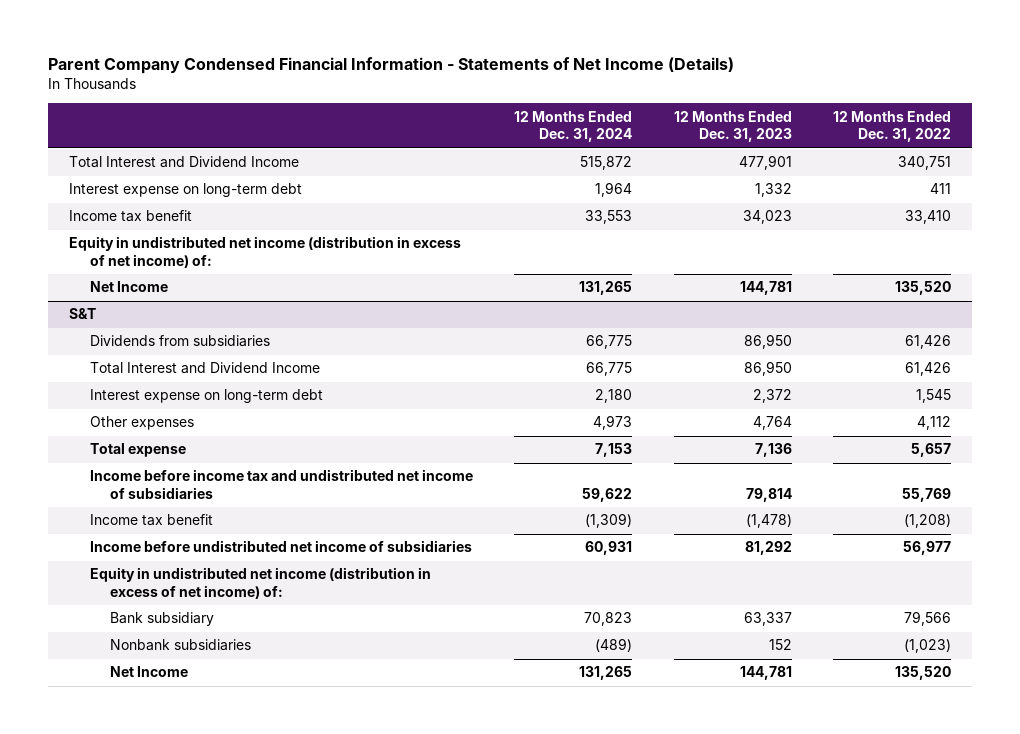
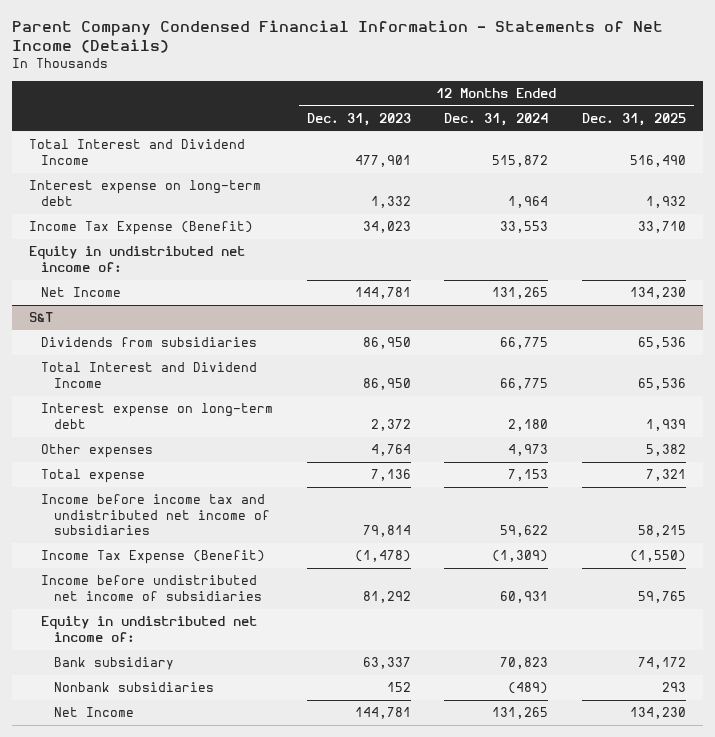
[833,110,952,143] 12 Months Ended Dec. 31, 2022 -> none
none -> [581,113,686,127] Dec. 31, 2025
[69,210,193,223] Income tax benefit -> [28,221,253,236] Income Tax Expense (Benefit)
[69,236,462,269] Equity in undistributed net income (distribution in excess of net income) of: -> [28,246,245,272] Equity in undistributed net income of:
[89,514,213,527] Income tax benefit -> [41,550,266,565] Income Tax Expense (Benefit)
[89,567,431,600] Equity in undistributed net income (distribution in excess of net income) of: -> [41,616,258,642] Equity in undistributed net income of:

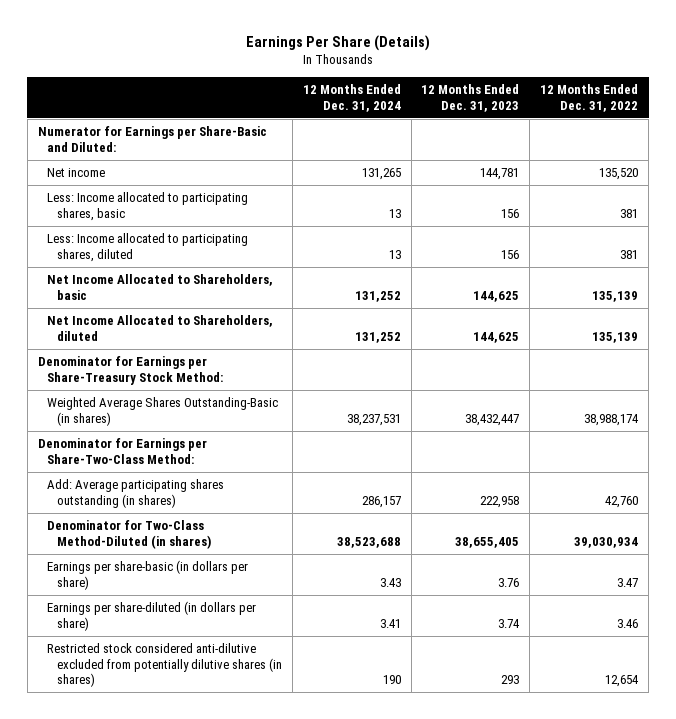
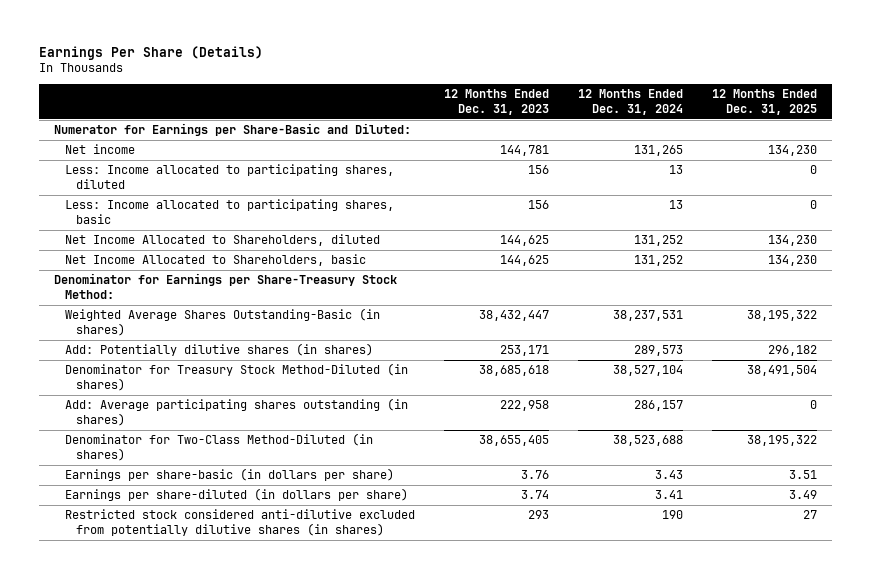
[540,84,639,112] 12 Months Ended Dec. 31, 2022 -> none
none -> [712,89,818,116] 12 Months Ended Dec. 31, 2025
[47,192,249,221] Less: Income allocated to participating shares, basic -> [64,199,394,225] Less: Income allocated to participating shares, basic
[47,274,274,300] Net Income Allocated to Shareholders, basic -> [64,254,366,267] Net Income Allocated to Shareholders, basic
[37,438,207,464] Denominator for Earnings per Share-Two-Class Method: -> none
none -> [64,343,373,357] Add: Potentially dilutive shares (in shares)
none -> [64,363,408,392] Denominator for Treasury Stock Method-Diluted (in shares)

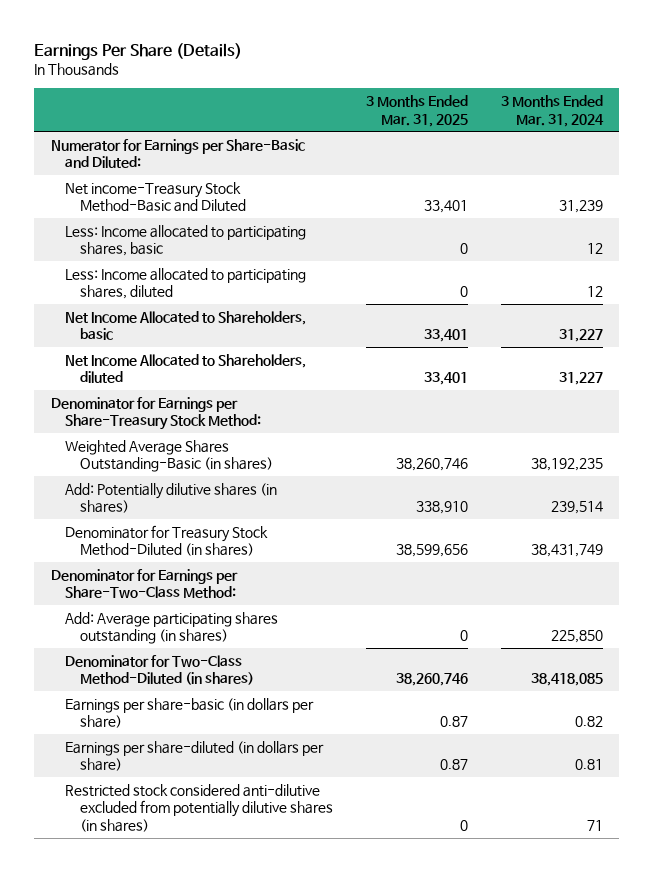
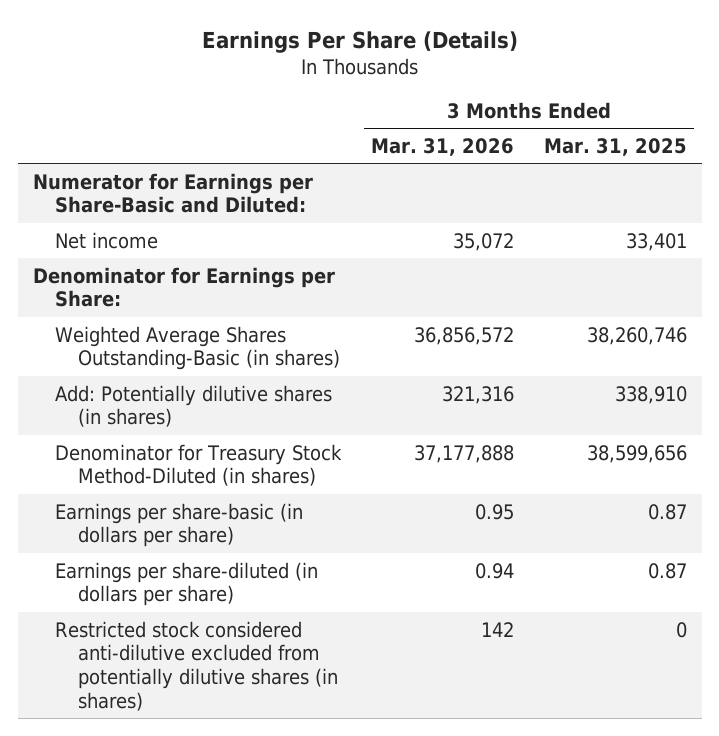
[500,94,604,127] 3 Months Ended Mar. 31, 2024 -> none
none -> [371,137,515,156] Mar. 31, 2026
[65,224,307,257] Less: Income allocated to participating shares, basic -> none
[65,267,307,300] Less: Income allocated to participating shares, diluted -> none
[65,310,307,341] Net Income Allocated to Shareholders, basic -> none
[65,353,307,384] Net Income Allocated to Shareholders, diluted -> none
[65,181,247,213] Net income-Treasury Stock Method-Basic and Diluted -> [55,231,159,249] Net income
[50,396,262,431] Denominator for Earnings per Share-Treasury Stock Method: -> [32,266,335,308] Denominator for Earnings per Share:
[50,568,238,599] Denominator for Earnings per Share-Two-Class Method: -> none
[65,611,279,645] Add: Average participating shares outstanding (in shares) -> none
[65,654,255,686] Denominator for Two-Class Method-Diluted (in shares) -> none

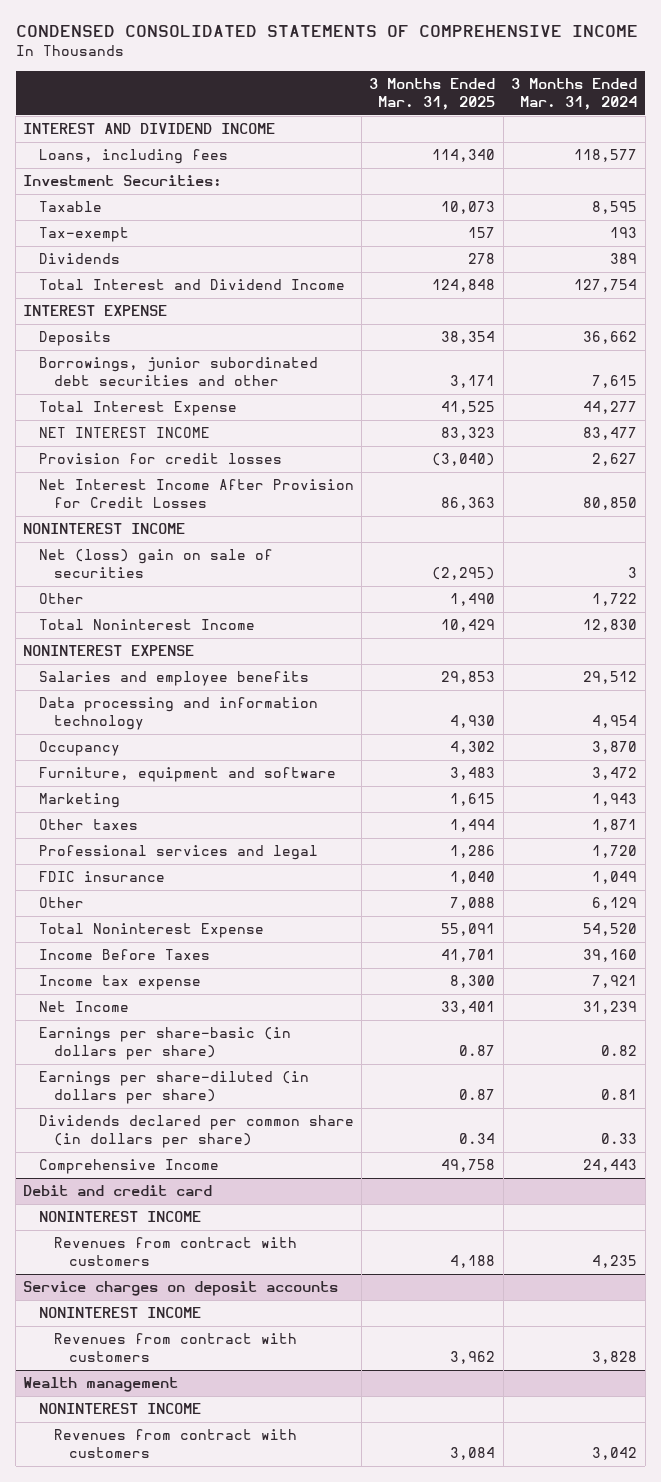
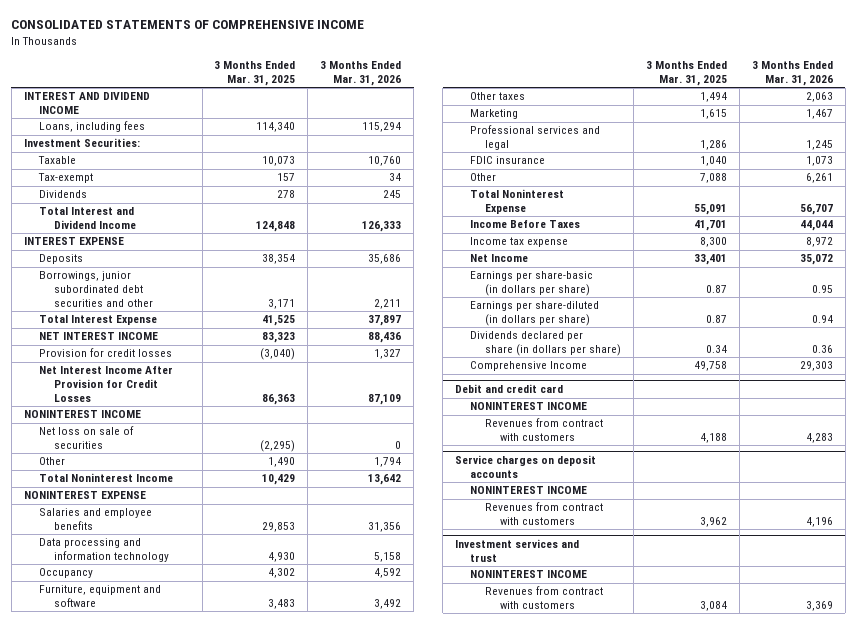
[15,25,638,38] CONDENSED CONSOLIDATED STATEMENTS OF COMPREHENSIVE INCOME -> [11,20,365,30] CONSOLIDATED STATEMENTS OF COMPREHENSIVE INCOME
[511,77,638,110] 3 Months Ended Mar. 31, 2024 -> none
none -> [320,61,402,86] 3 Months Ended Mar. 31, 2026
[38,549,273,579] Net (loss) gain on sale of securities -> [38,426,134,450] Net loss on sale of securities
[38,793,120,809] Marketing -> [470,109,519,120] Marketing
[38,1115,354,1149] Dividends declared per common share (in dollars per share) -> [470,331,622,357] Dividends declared per share (in dollars per share)
[23,1377,179,1393] Wealth management -> [455,539,580,563] Investment services and trust

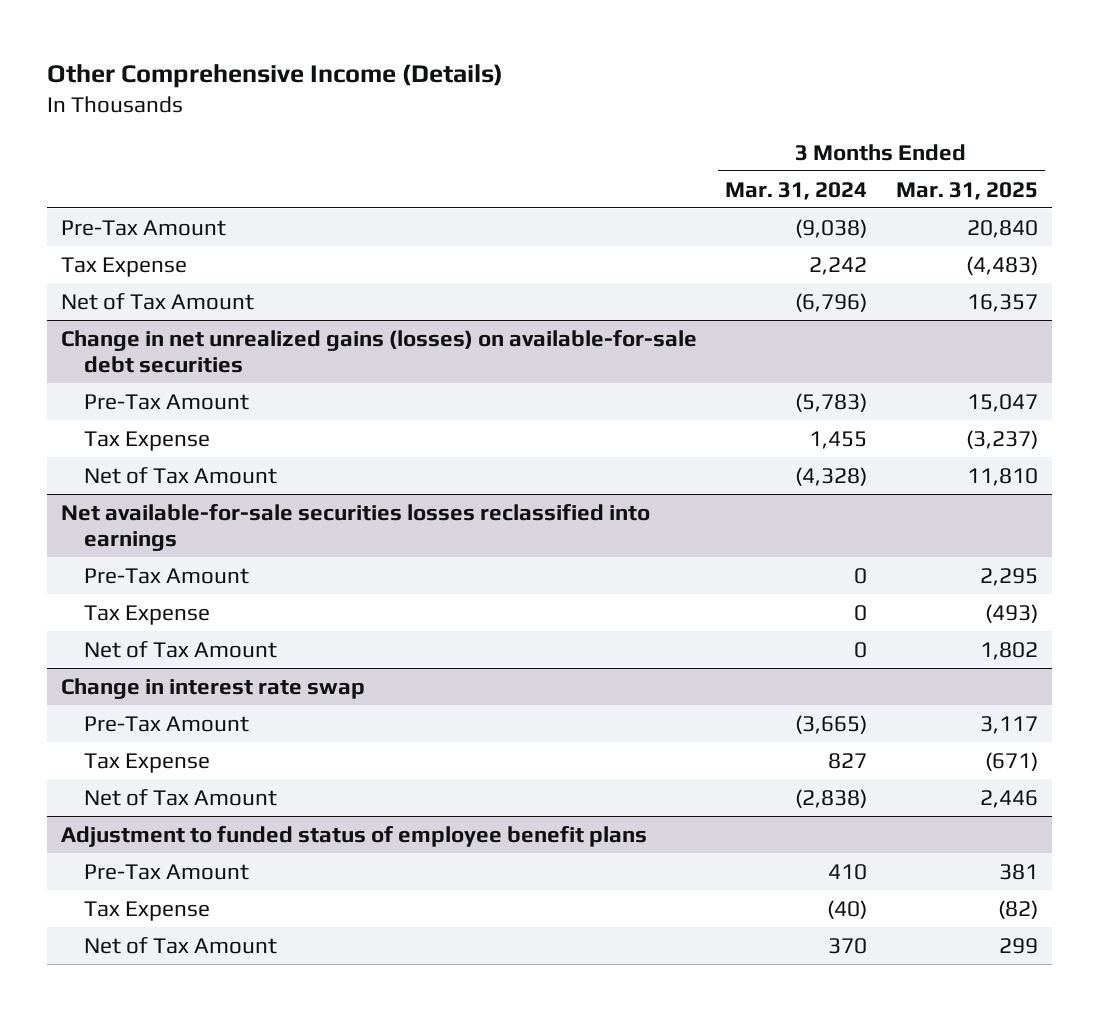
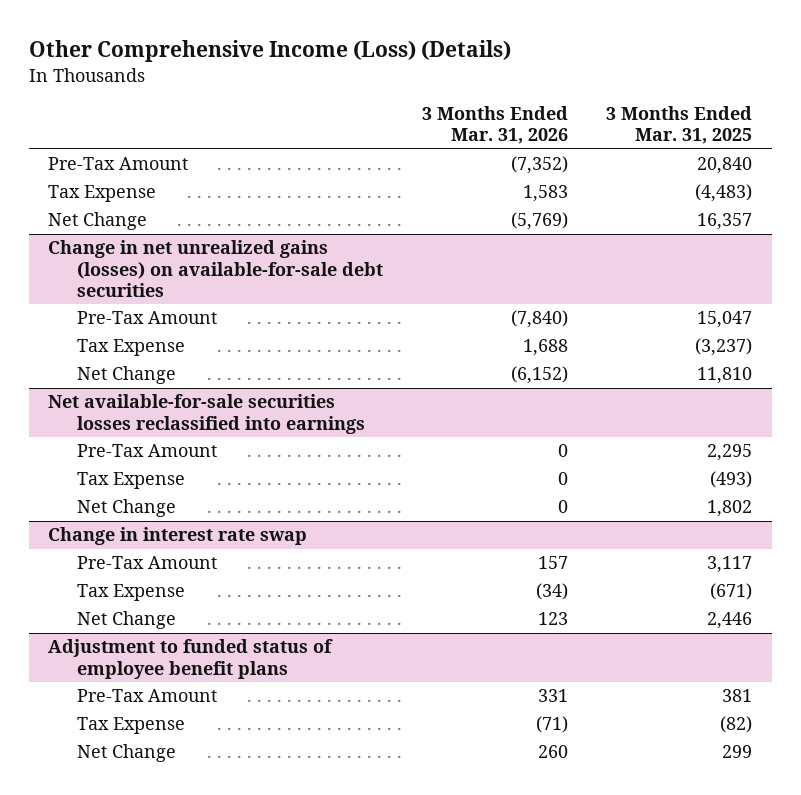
[46,63,503,88] Other Comprehensive Income (Details) -> [28,40,511,63] Other Comprehensive Income (Loss) (Details)
[725,181,868,200] Mar. 31, 2024 -> none
none -> [421,106,568,145] 3 Months Ended Mar. 31, 2026
[61,292,255,310] Net of Tax Amount -> [48,212,148,231] Net Change
[83,466,277,484] Net of Tax Amount -> [76,366,176,385] Net Change
[83,640,277,658] Net of Tax Amount -> [76,499,176,518] Net Change
[83,788,277,806] Net of Tax Amount -> [76,611,176,630] Net Change
[83,936,277,954] Net of Tax Amount -> [76,744,176,763] Net Change

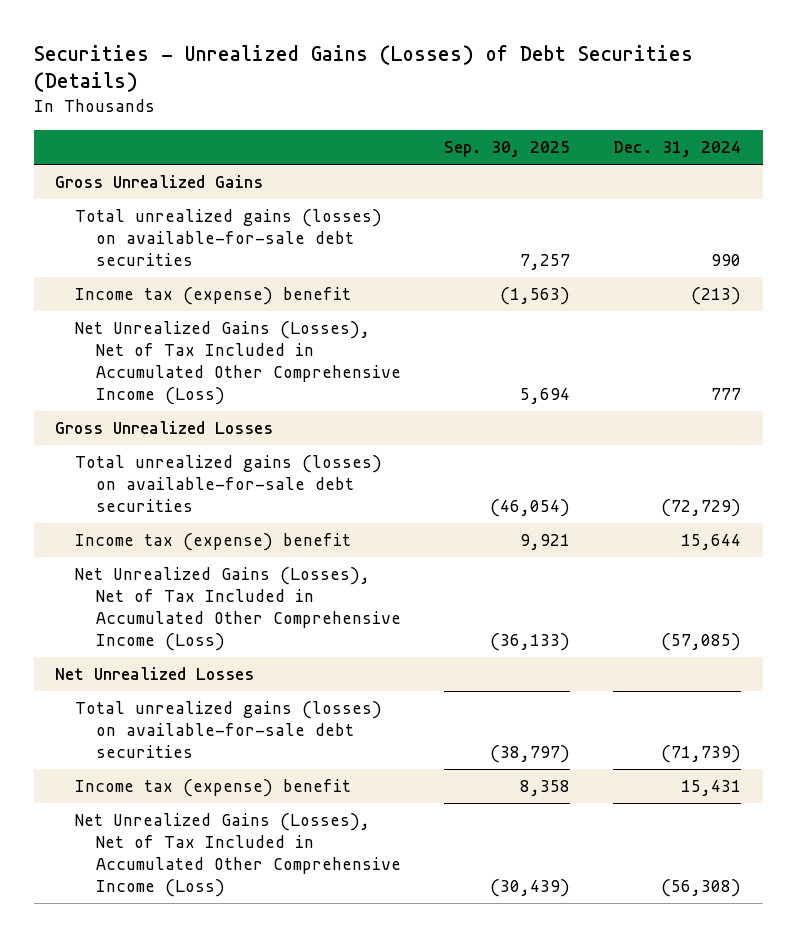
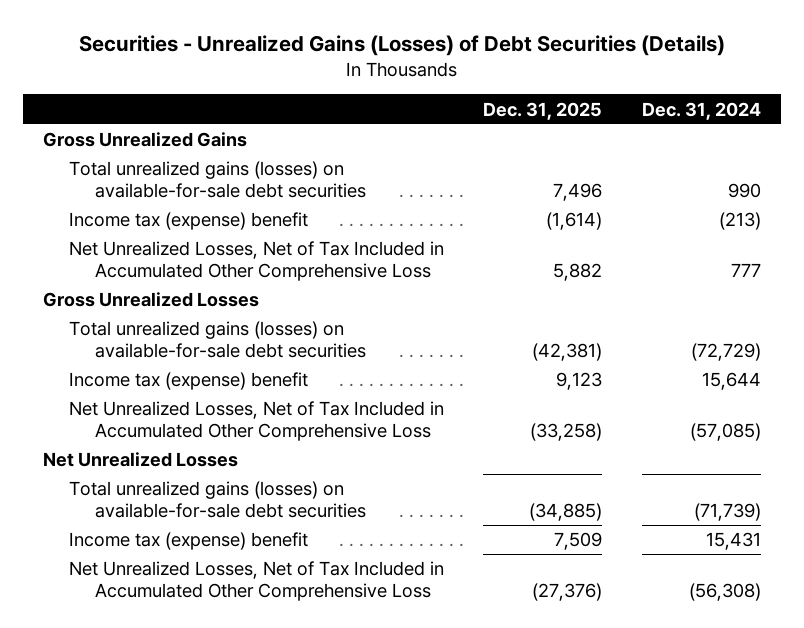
[443,140,570,157] Sep. 30, 2025 -> none
none -> [483,101,603,120] Dec. 31, 2025
[75,321,401,405] Net Unrealized Gains (Losses), Net of Tax Included in Accumulated Other Comprehensive Income (Loss) -> [68,241,444,282] Net Unrealized Losses, Net of Tax Included in Accumulated Other Comprehensive Loss
[75,567,401,651] Net Unrealized Gains (Losses), Net of Tax Included in Accumulated Other Comprehensive Income (Loss) -> [68,401,444,442] Net Unrealized Losses, Net of Tax Included in Accumulated Other Comprehensive Loss
[75,813,401,897] Net Unrealized Gains (Losses), Net of Tax Included in Accumulated Other Comprehensive Income (Loss) -> [68,561,444,602] Net Unrealized Losses, Net of Tax Included in Accumulated Other Comprehensive Loss

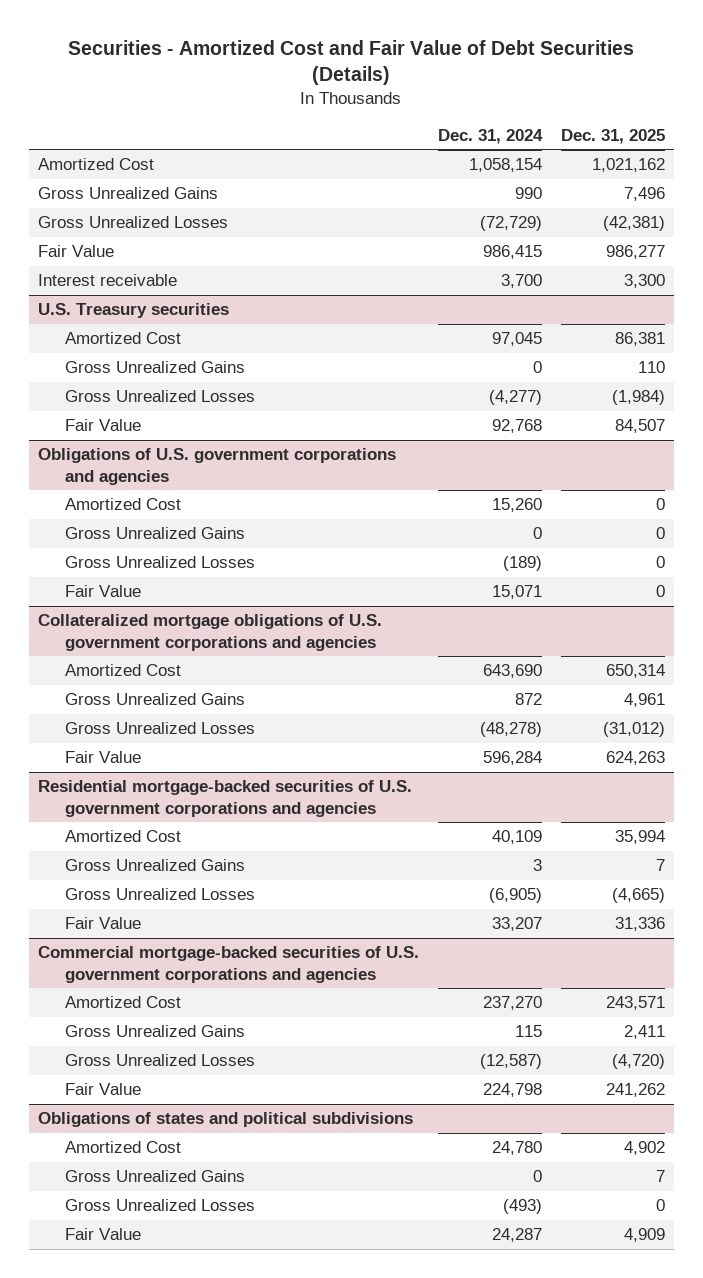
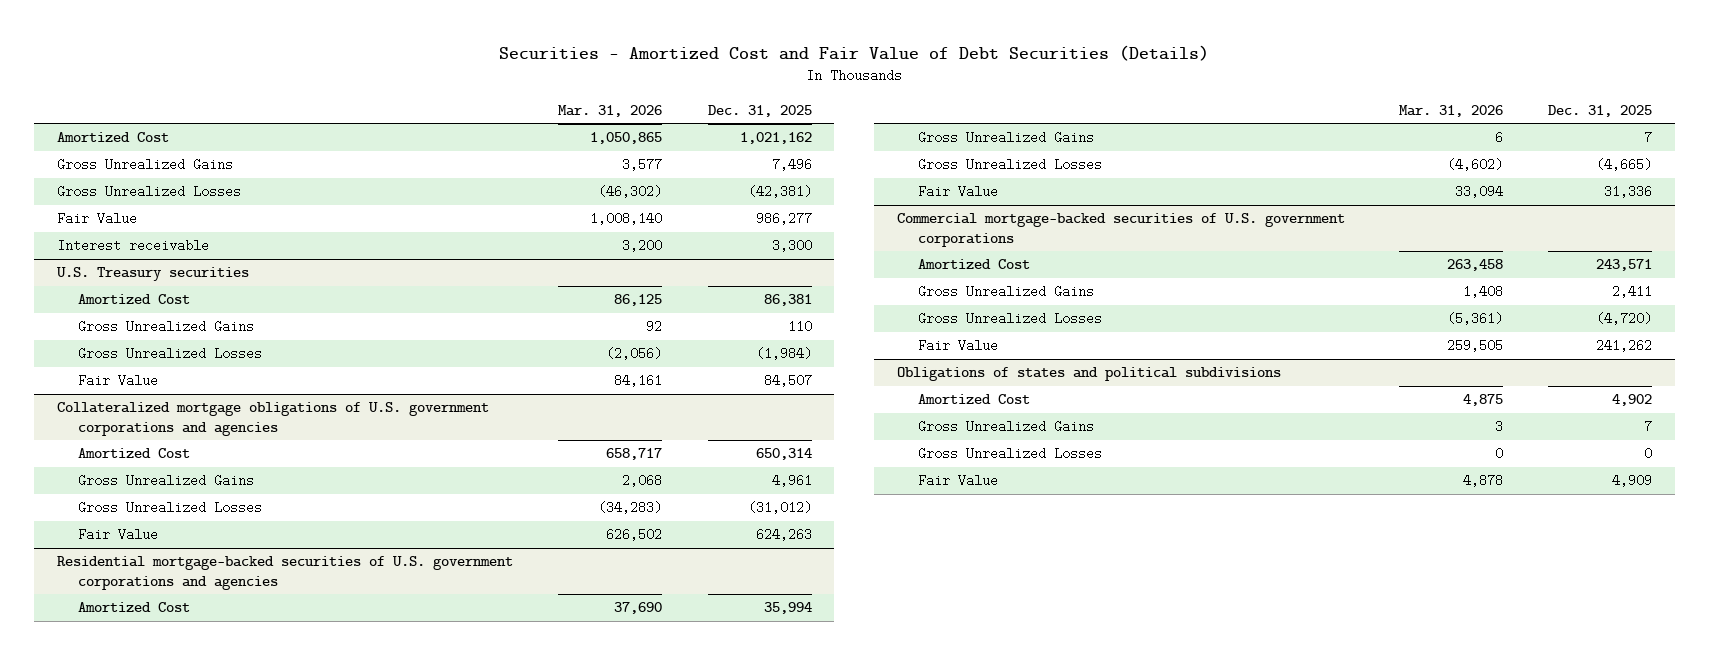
[437,128,543,144] Dec. 31, 2024 -> none
none -> [558,104,663,117] Mar. 31, 2026
[38,448,397,485] Obligations of U.S. government corporations and agencies -> none
[64,498,181,511] Amortized Cost -> none
[64,527,245,540] Gross Unrealized Gains -> none
[64,556,255,569] Gross Unrealized Losses -> none
[64,585,141,598] Fair Value -> none
[38,946,420,983] Commercial mortgage-backed securities of U.S. government corporations and agencies -> [897,213,1346,247] Commercial mortgage-backed securities of U.S. government corporations

